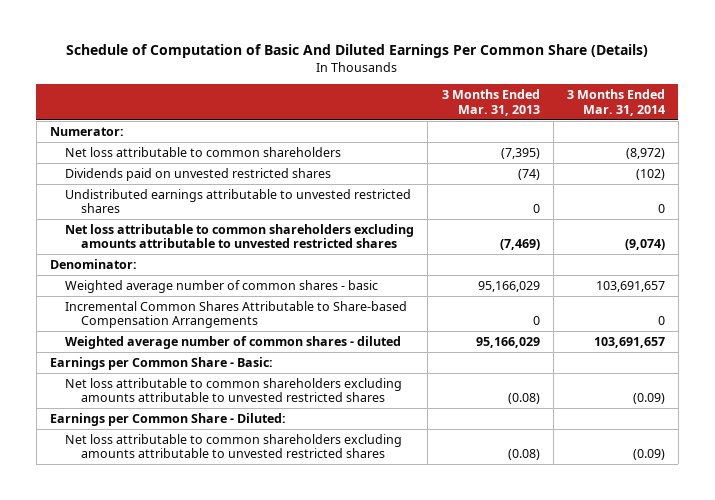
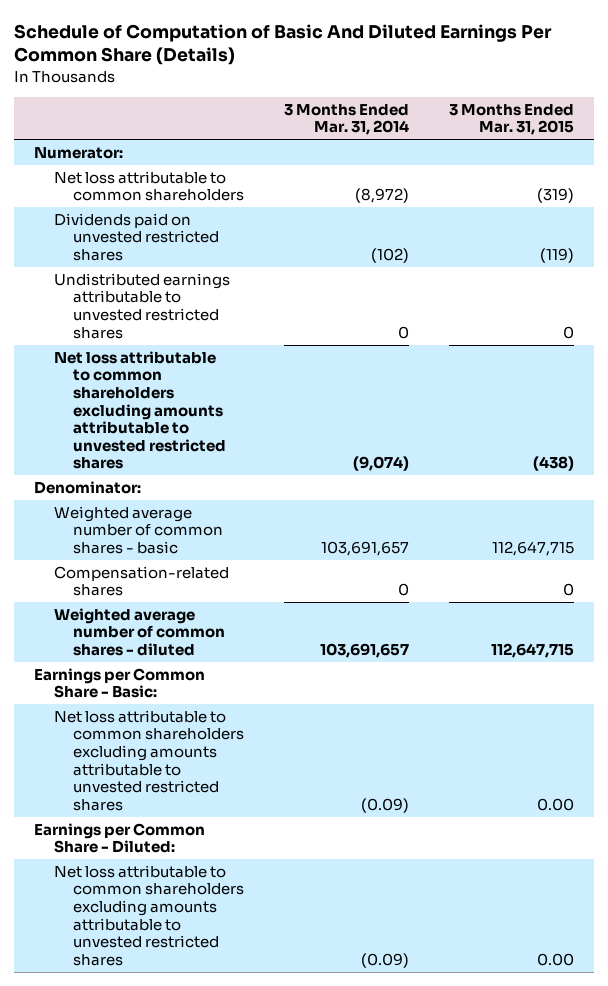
[441,89,540,116] 3 Months Ended Mar. 31, 2013 -> none
none -> [449,103,575,136] 3 Months Ended Mar. 31, 2015
[65,301,408,329] Incremental Common Shares Attributable to Share-based Compensation Arrangements -> [53,565,229,597] Compensation-related shares

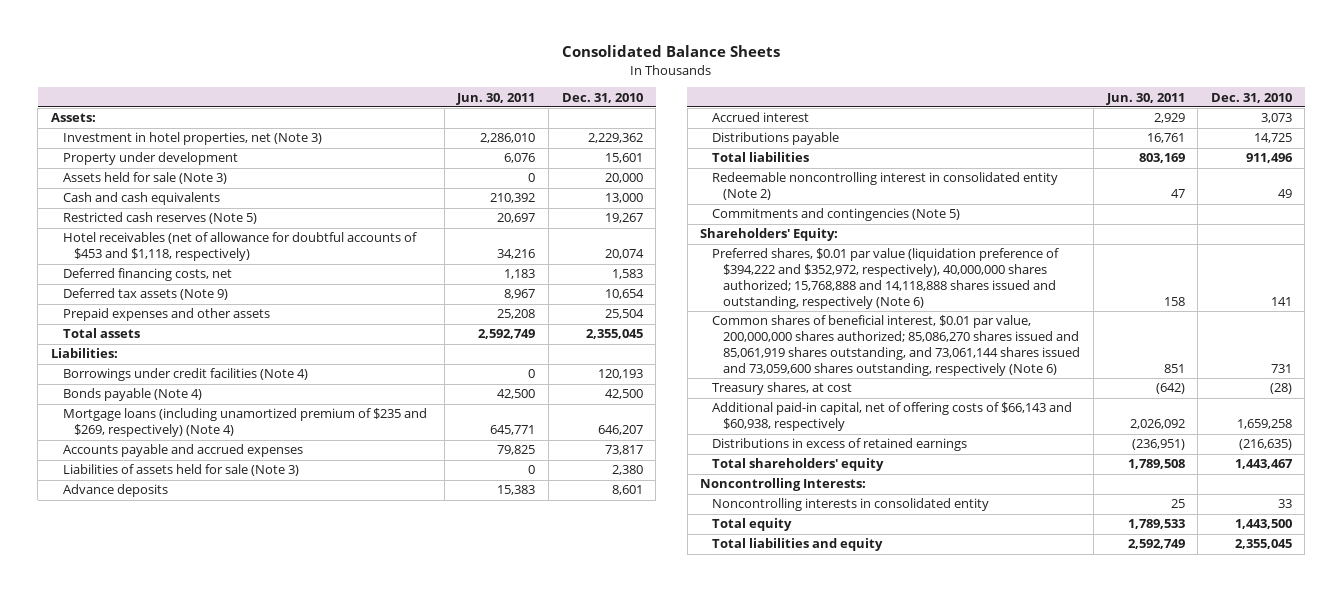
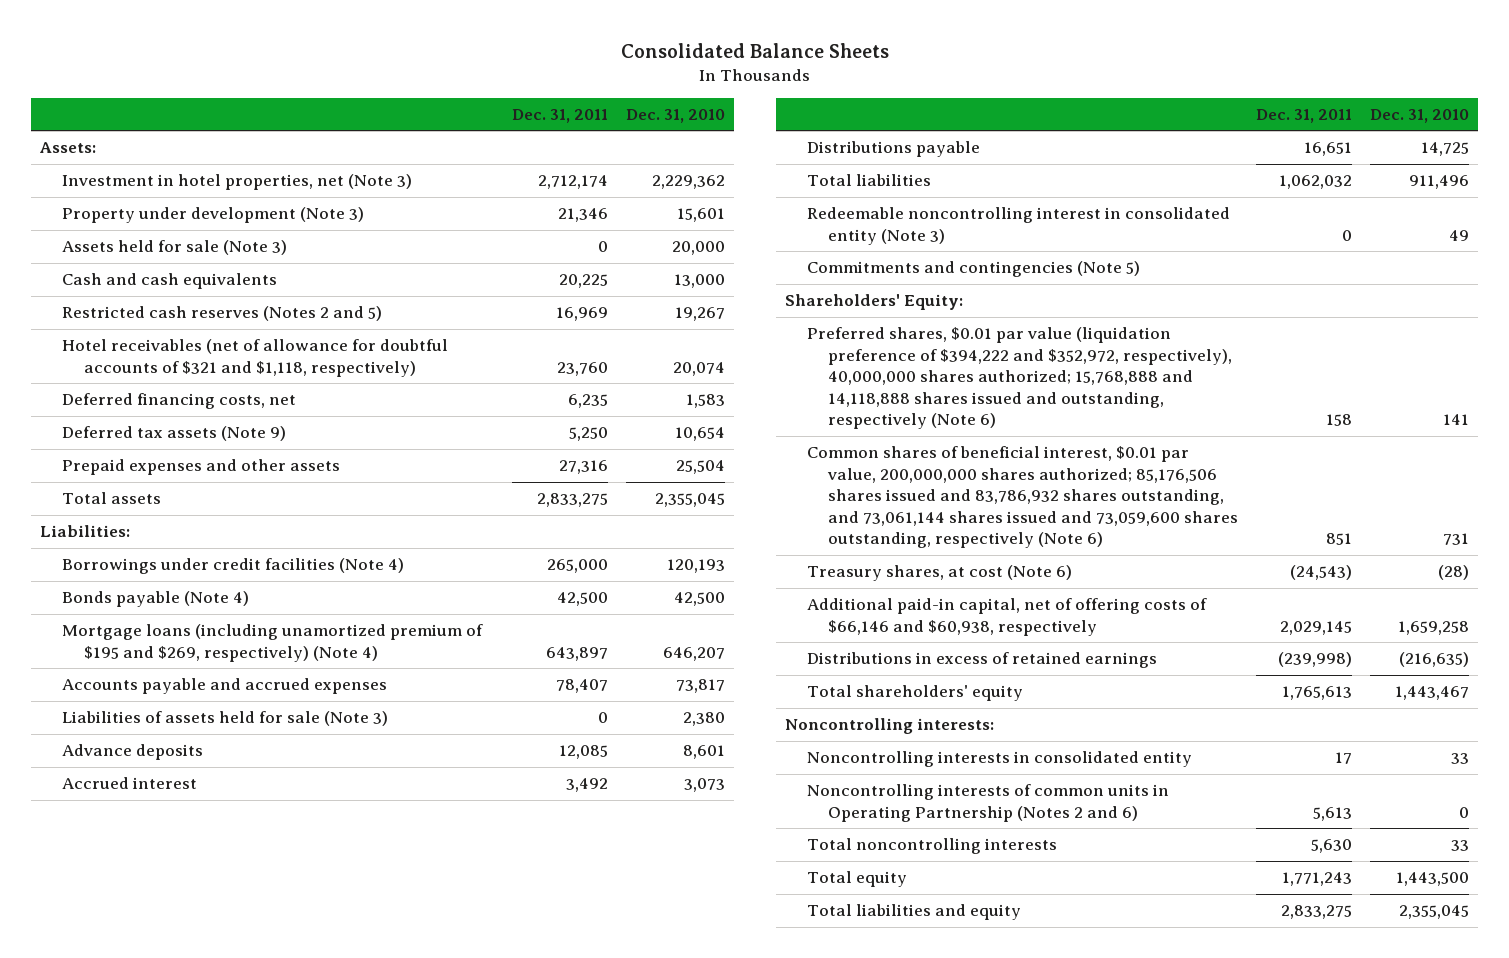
[456,92,536,105] Jun. 30, 2011 -> none
none -> [511,108,608,123] Dec. 31, 2011
[62,152,238,166] Property under development -> [62,207,365,224] Property under development (Note 3)
[62,212,257,225] Restricted cash reserves (Note 5) -> [62,306,383,322] Restricted cash reserves (Notes 2 and 5)
[62,232,417,262] Hotel receivables (net of allowance for doubtful accounts of $453 and $1,118, respectively) -> [62,339,449,377] Hotel receivables (net of allowance for doubtful accounts of $321 and $1,118, respectively)
[62,408,427,438] Mortgage loans (including unamortized premium of $235 and $269, respectively) (Note 4) -> [62,624,484,662] Mortgage loans (including unamortized premium of $195 and $269, respectively) (Note 4)
[711,172,1058,201] Redeemable noncontrolling interest in consolidated entity (Note 2) -> [806,207,1230,245] Redeemable noncontrolling interest in consolidated entity (Note 3)
[711,315,1081,377] Common shares of beneficial interest, $0.01 par value, 200,000,000 shares authorized; 85,086,270 shares issued and 85,061,919 shares outstanding, and 73,061,144 shares issued and 73,059,600 shares outstanding, respectively (Note 6) -> [806,446,1239,549] Common shares of beneficial interest, $0.01 par value, 200,000,000 shares authorized; 85,176,506 shares issued and 83,786,932 shares outstanding, and 73,061,144 shares issued and 73,059,600 shares outstanding, respectively (Note 6)
[711,382,852,396] Treasury shares, at cost -> [806,565,1072,582] Treasury shares, at cost (Note 6)
[711,402,1072,432] Additional paid-in capital, net of offering costs of $66,143 and $60,938, respectively -> [806,598,1207,636] Additional paid-in capital, net of offering costs of $66,146 and $60,938, respectively
[700,478,867,492] Noncontrolling Interests: -> [784,718,994,735] Noncontrolling interests:
none -> [806,784,1169,822] Noncontrolling interests of common units in Operating Partnership (Notes 2 and 6)
none -> [806,838,1057,855] Total noncontrolling interests

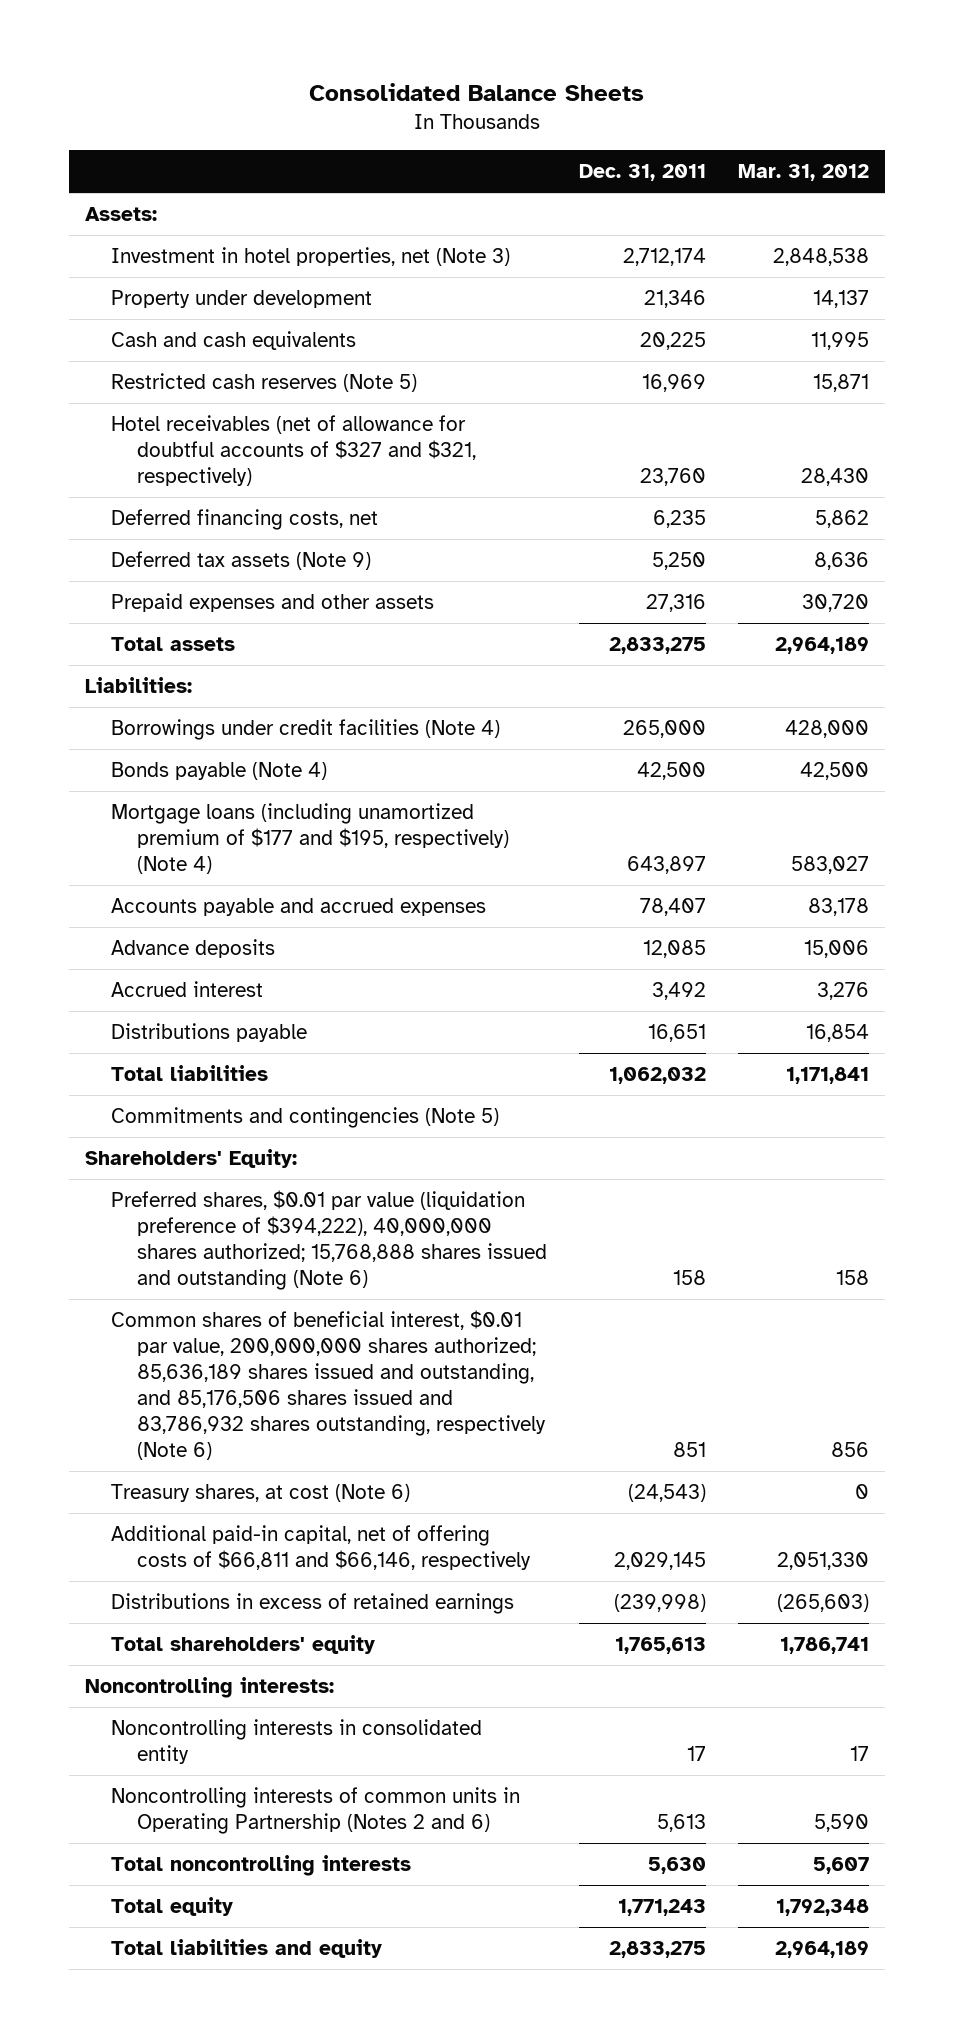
[625,108,725,123] Dec. 31, 2010 -> none
none -> [738,164,870,182] Mar. 31, 2012
[62,240,288,256] Assets held for sale (Note 3) -> none
[62,207,365,224] Property under development (Note 3) -> [110,290,372,309] Property under development
[62,306,383,322] Restricted cash reserves (Notes 2 and 5) -> [110,373,417,393] Restricted cash reserves (Note 5)
[62,339,449,377] Hotel receivables (net of allowance for doubtful accounts of $321 and $1,118, respectively) -> [110,415,476,486] Hotel receivables (net of allowance for doubtful accounts of $327 and $321, respectively)
[62,624,484,662] Mortgage loans (including unamortized premium of $195 and $269, respectively) (Note 4) -> [110,803,509,874] Mortgage loans (including unamortized premium of $177 and $195, respectively) (Note 4)
[62,711,389,727] Liabilities of assets held for sale (Note 3) -> none
[806,207,1230,245] Redeemable noncontrolling interest in consolidated entity (Note 3) -> none
[806,327,1233,430] Preferred shares, $0.01 par value (liquidation preference of $394,222 and $352,972, respectively), 40,000,000 shares authorized; 15,768,888 and 14,118,888 shares issued and outstanding, respectively (Note 6) -> [110,1190,547,1290] Preferred shares, $0.01 par value (liquidation preference of $394,222), 40,000,000 shares authorized; 15,768,888 shares issued and outstanding (Note 6)
[806,446,1239,549] Common shares of beneficial interest, $0.01 par value, 200,000,000 shares authorized; 85,176,506 shares issued and 83,786,932 shares outstanding, and 73,061,144 shares issued and 73,059,600 shares outstanding, respectively (Note 6) -> [110,1310,546,1460] Common shares of beneficial interest, $0.01 par value, 200,000,000 shares authorized; 85,636,189 shares issued and outstanding, and 85,176,506 shares issued and 83,786,932 shares outstanding, respectively (Note 6)
[806,598,1207,636] Additional paid-in capital, net of offering costs of $66,146 and $60,938, respectively -> [110,1525,531,1570] Additional paid-in capital, net of offering costs of $66,811 and $66,146, respectively

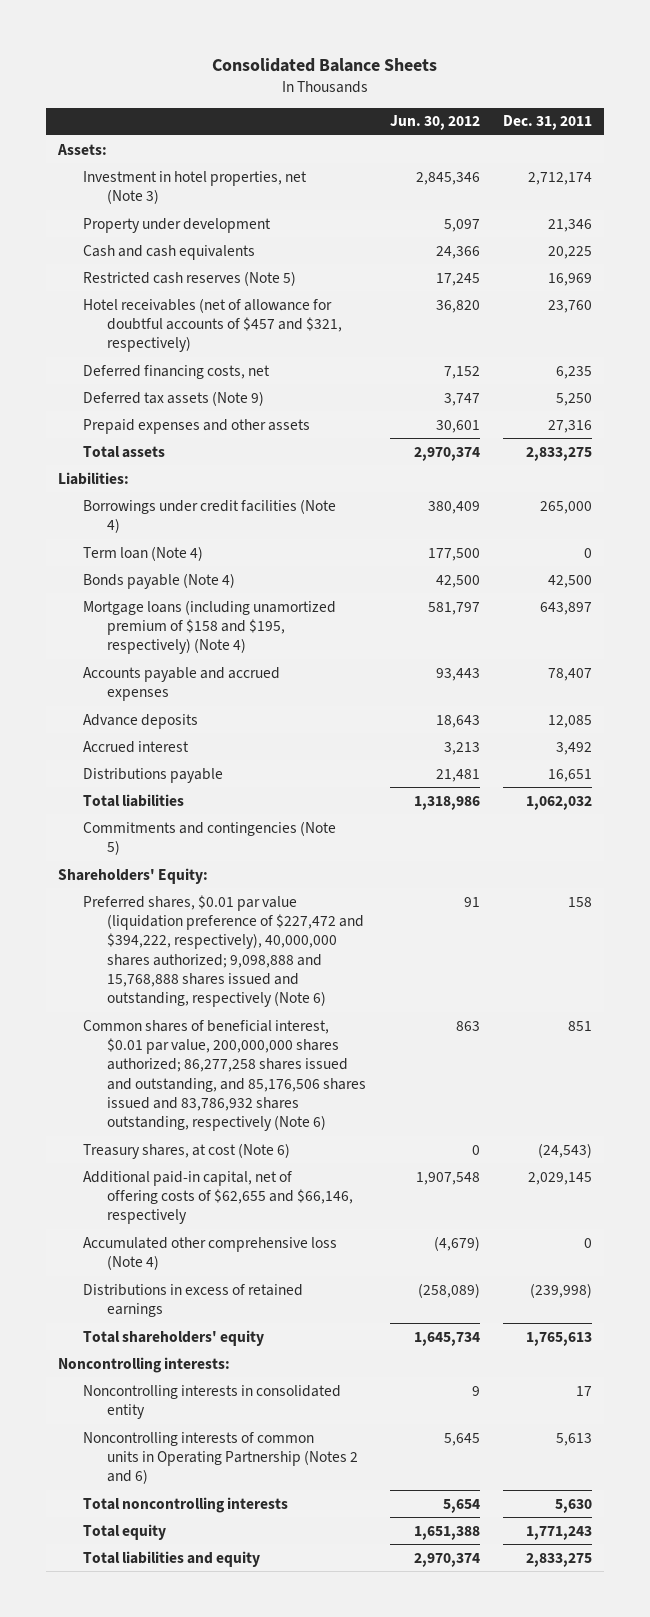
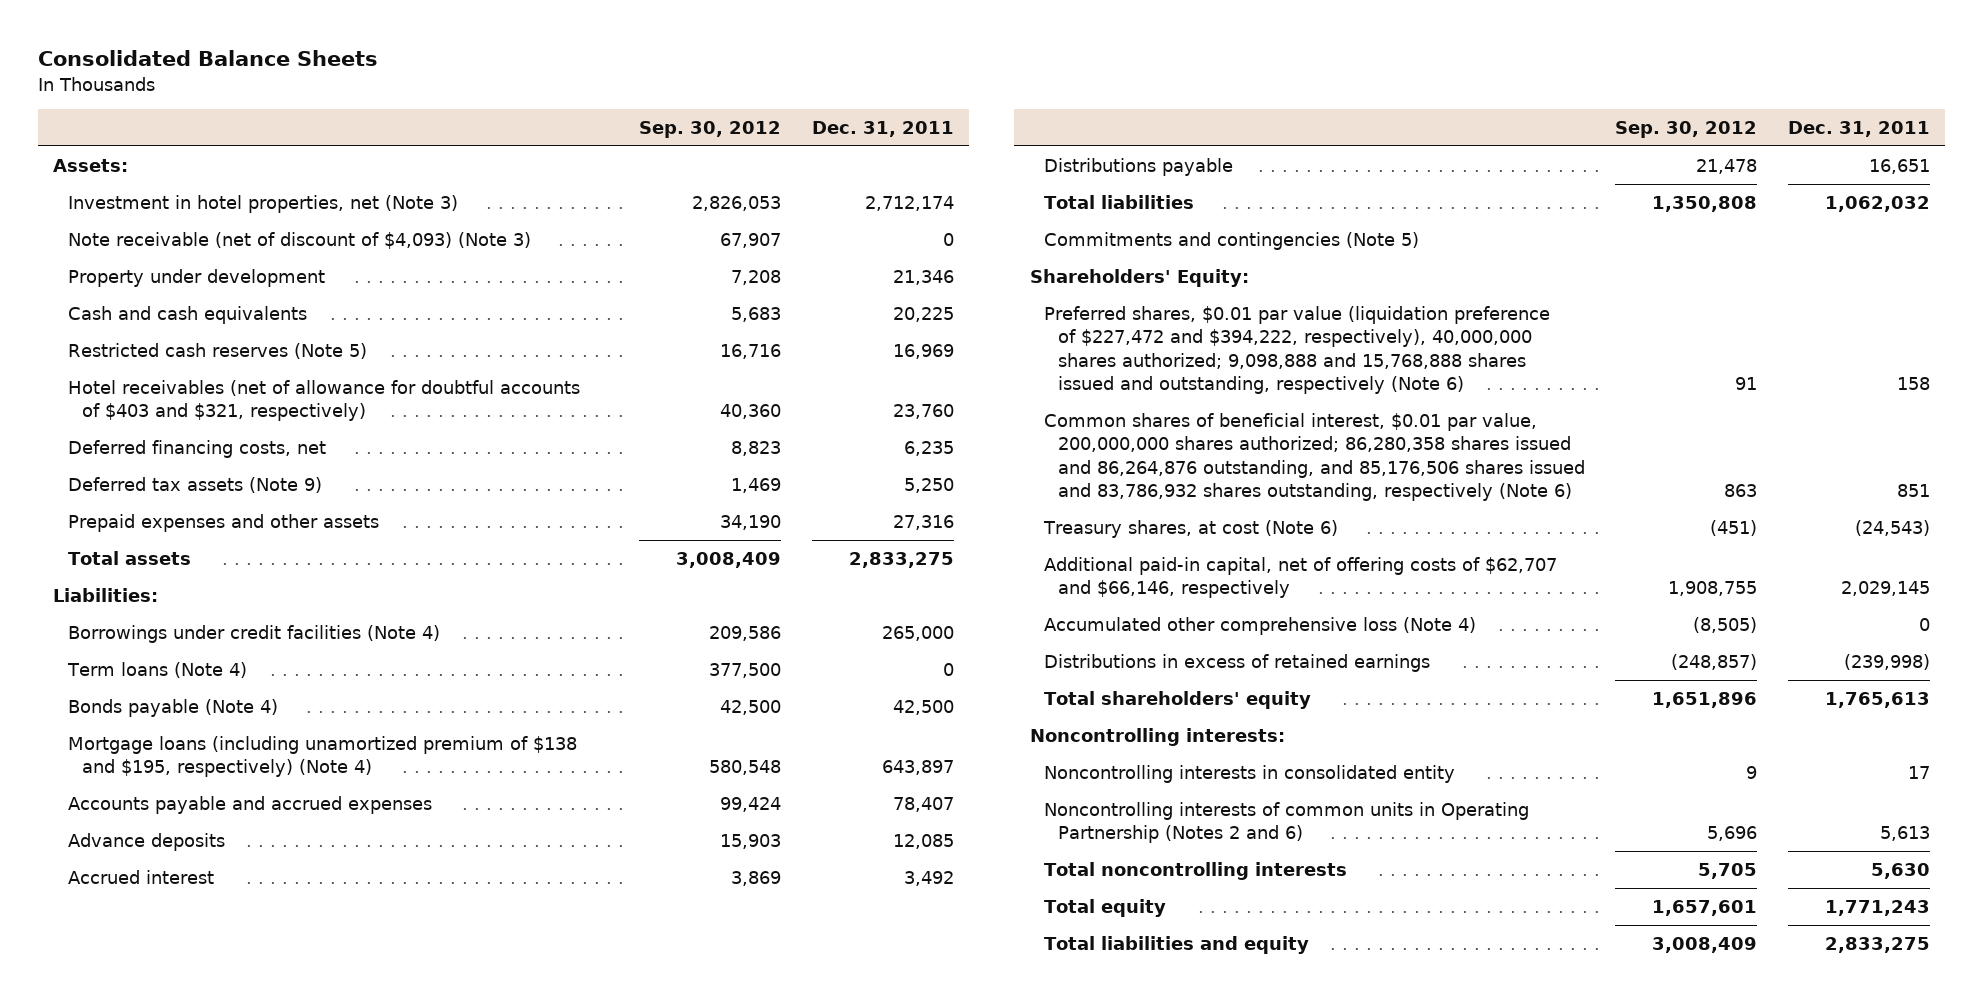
[389,115,480,131] Jun. 30, 2012 -> none
none -> [639,120,782,138] Sep. 30, 2012
none -> [67,232,531,250] Note receivable (net of discount of $4,093) (Note 3)
[82,297,343,353] Hotel receivables (net of allowance for doubtful accounts of $457 and $321, respectively) -> [67,380,580,422] Hotel receivables (net of allowance for doubtful accounts of $403 and $321, respectively)
[82,545,203,561] Term loan (Note 4) -> [66,662,247,679] Term loans (Note 4)
[82,599,336,655] Mortgage loans (including unamortized premium of $158 and $195, respectively) (Note 4) -> [67,736,577,778] Mortgage loans (including unamortized premium of $138 and $195, respectively) (Note 4)
[82,1019,367,1132] Common shares of beneficial interest, $0.01 par value, 200,000,000 shares authorized; 86,277,258 shares issued and outstanding, and 85,176,506 shares issued and 83,786,932 shares outstanding, respectively (Note 6) -> [1043,413,1586,501] Common shares of beneficial interest, $0.01 par value, 200,000,000 shares authorized; 86,280,358 shares issued and 86,264,876 outstanding, and 85,176,506 shares issued and 83,786,932 shares outstanding, respectively (Note 6)
[82,1170,354,1225] Additional paid-in capital, net of offering costs of $62,655 and $66,146, respectively -> [1043,557,1557,599] Additional paid-in capital, net of offering costs of $62,707 and $66,146, respectively

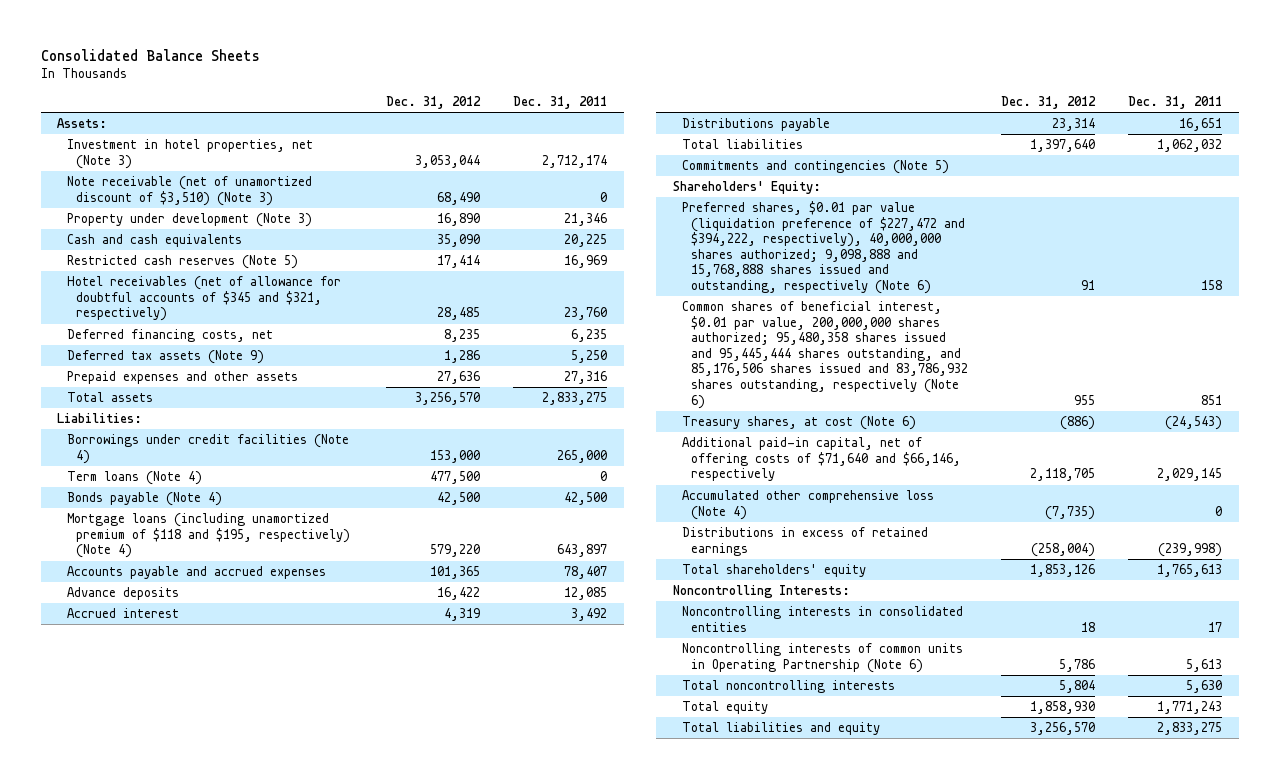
[639,120,782,138] Sep. 30, 2012 -> none
none -> [385,96,481,110] Dec. 31, 2012
[67,232,531,250] Note receivable (net of discount of $4,093) (Note 3) -> [66,176,312,206] Note receivable (net of unamortized discount of $3,510) (Note 3)
[67,269,325,288] Property under development -> [66,213,312,228] Property under development (Note 3)
[67,380,580,422] Hotel receivables (net of allowance for doubtful accounts of $403 and $321, respectively) -> [66,276,341,322] Hotel receivables (net of allowance for doubtful accounts of $345 and $321, respectively)
[67,736,577,778] Mortgage loans (including unamortized premium of $138 and $195, respectively) (Note 4) -> [66,513,350,559] Mortgage loans (including unamortized premium of $118 and $195, respectively) (Note 4)
[1043,413,1586,501] Common shares of beneficial interest, $0.01 par value, 200,000,000 shares authorized; 86,280,358 shares issued and 86,264,876 outstanding, and 85,176,506 shares issued and 83,786,932 shares outstanding, respectively (Note 6) -> [681,301,968,409] Common shares of beneficial interest, $0.01 par value, 200,000,000 shares authorized; 95,480,358 shares issued and 95,445,444 shares outstanding, and 85,176,506 shares issued and 83,786,932 shares outstanding, respectively (Note 6)
[1043,557,1557,599] Additional paid-in capital, net of offering costs of $62,707 and $66,146, respectively -> [681,437,961,482] Additional paid-in capital, net of offering costs of $71,640 and $66,146, respectively
[1029,728,1285,747] Noncontrolling interests: -> [672,585,850,599] Noncontrolling Interests:
[1043,765,1455,784] Noncontrolling interests in consolidated entity -> [681,606,963,632] Noncontrolling interests in consolidated entities
[1043,802,1529,844] Noncontrolling interests of common units in Operating Partnership (Notes 2 and 6) -> [681,643,963,673] Noncontrolling interests of common units in Operating Partnership (Note 6)

